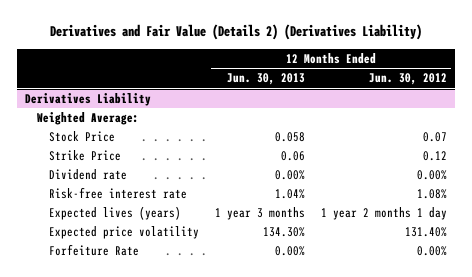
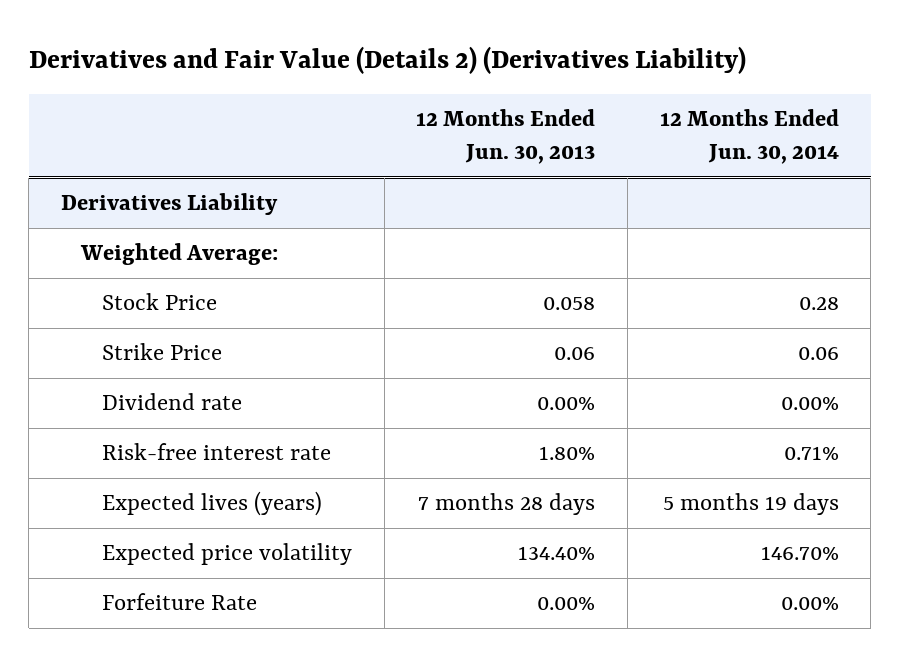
[369,73,448,86] Jun. 30, 2012 -> none
none -> [659,109,839,164] 12 Months Ended Jun. 30, 2014
[275,189,306,200] 1.04% -> [539,446,596,461] 1.80%
[215,207,306,221] 1 year 3 months -> [418,493,596,516] 7 months 28 days
[263,227,306,238] 134.30% -> [518,546,596,561] 134.40%

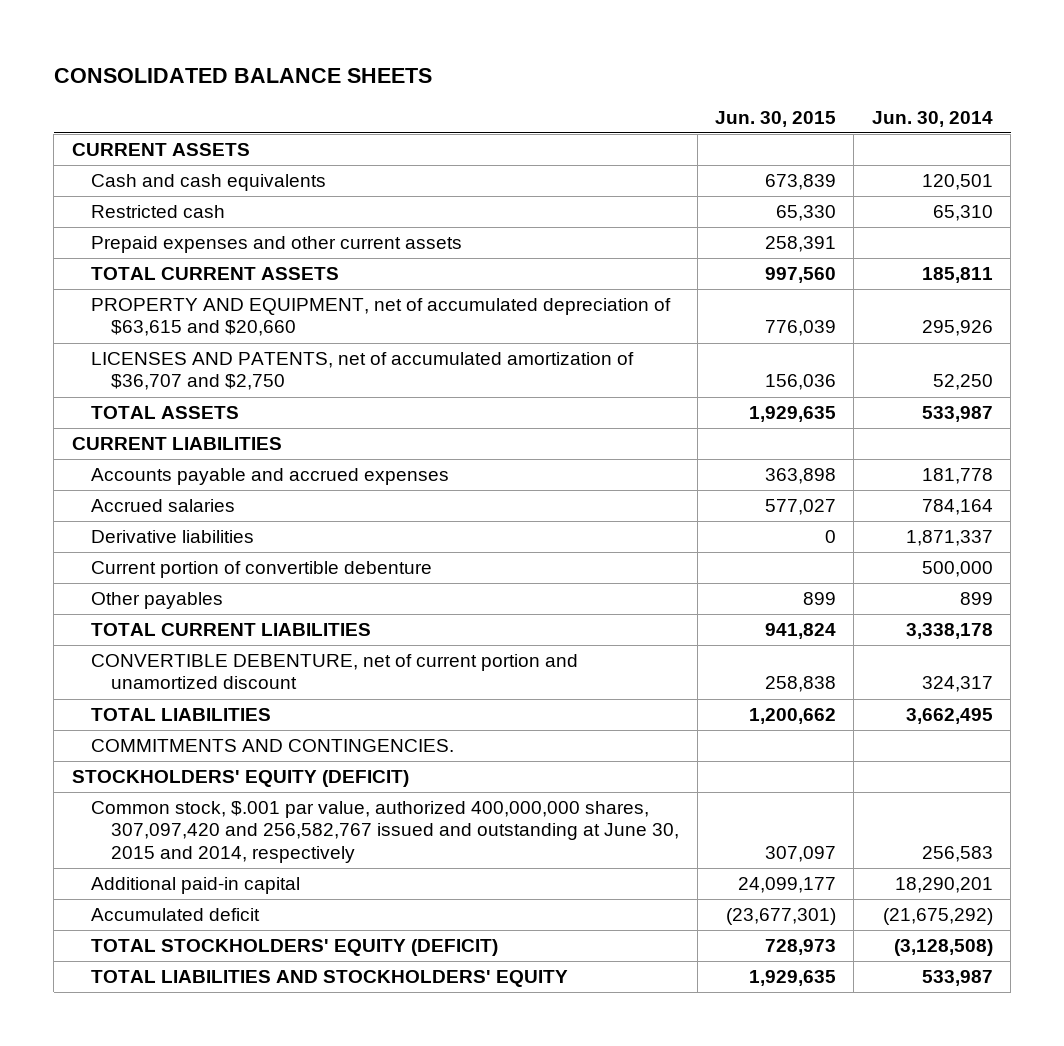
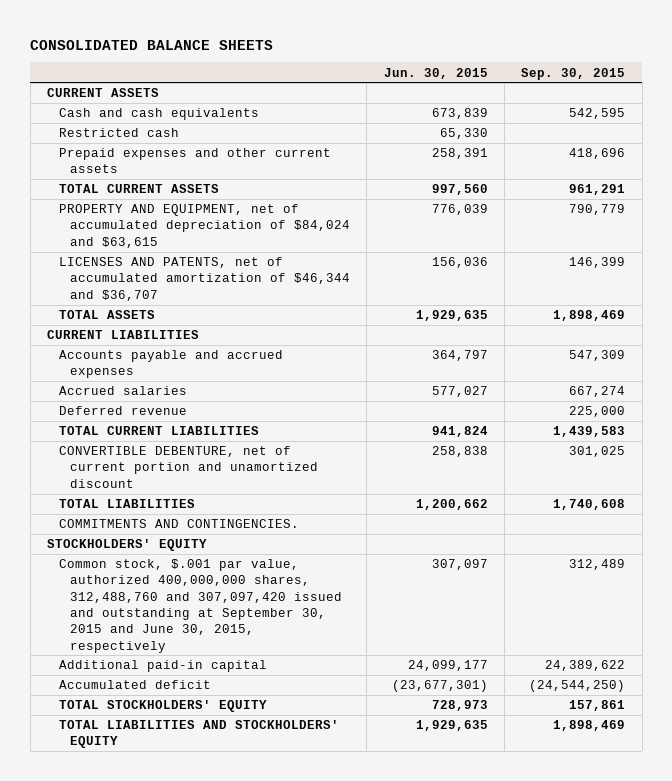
[871,110,993,127] Jun. 30, 2014 -> none
none -> [521,67,626,80] Sep. 30, 2015
[91,298,672,337] PROPERTY AND EQUIPMENT, net of accumulated depreciation of $63,615 and $20,660 -> [58,204,351,248] PROPERTY AND EQUIPMENT, net of accumulated depreciation of $84,024 and $63,615
[91,352,635,391] LICENSES AND PATENTS, net of accumulated amortization of $36,707 and $2,750 -> [58,257,351,301] LICENSES AND PATENTS, net of accumulated amortization of $46,344 and $36,707
[765,468,837,485] 363,898 -> [431,350,488,362] 364,797
[91,530,255,544] Derivative liabilities -> none
[91,561,433,579] Current portion of convertible debenture -> none
[91,592,224,610] Other payables -> none
none -> [58,406,187,416] Deferred revenue
[71,770,409,788] STOCKHOLDERS' EQUITY (DEFICIT) -> [47,539,208,552] STOCKHOLDERS' EQUITY
[91,801,680,863] Common stock, $.001 par value, authorized 400,000,000 shares, 307,097,420 and 256,582,767 issued and outstanding at June 30, 2015 and 2014, respectively -> [58,559,343,653] Common stock, $.001 par value, authorized 400,000,000 shares, 312,488,760 and 307,097,420 issued and outstanding at September 30, 2015 and June 30, 2015, respectively
[91,939,499,957] TOTAL STOCKHOLDERS' EQUITY (DEFICIT) -> [58,700,267,713] TOTAL STOCKHOLDERS' EQUITY

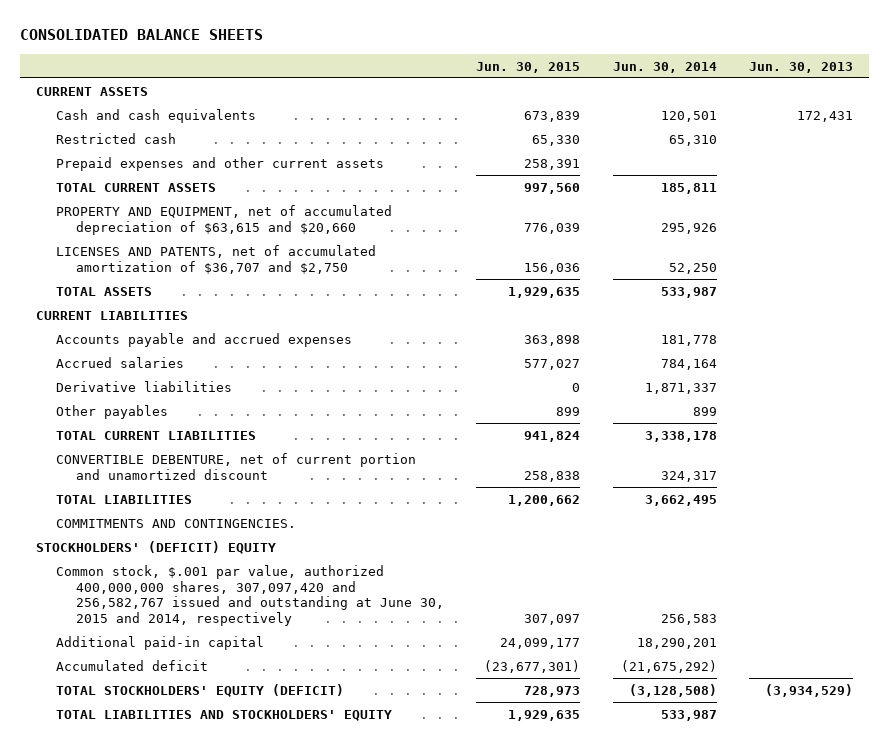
[521,67,626,80] Sep. 30, 2015 -> none
none -> [612,61,717,73] Jun. 30, 2014
none -> [748,61,853,73] Jun. 30, 2013
[58,204,351,248] PROPERTY AND EQUIPMENT, net of accumulated depreciation of $84,024 and $63,615 -> [56,204,393,235] PROPERTY AND EQUIPMENT, net of accumulated depreciation of $63,615 and $20,660
[58,257,351,301] LICENSES AND PATENTS, net of accumulated amortization of $46,344 and $36,707 -> [56,244,377,274] LICENSES AND PATENTS, net of accumulated amortization of $36,707 and $2,750
[431,350,488,362] 364,797 -> [524,334,581,346] 363,898
[58,406,187,416] Deferred revenue -> none
none -> [56,380,233,392] Derivative liabilities
none -> [56,404,169,419] Other payables
[47,539,208,552] STOCKHOLDERS' EQUITY -> [36,540,277,554] STOCKHOLDERS' (DEFICIT) EQUITY
[58,559,343,653] Common stock, $.001 par value, authorized 400,000,000 shares, 312,488,760 and 307,097,420 issued and outstanding at September 30, 2015 and June 30, 2015, respectively -> [56,564,445,626] Common stock, $.001 par value, authorized 400,000,000 shares, 307,097,420 and 256,582,767 issued and outstanding at June 30, 2015 and 2014, respectively
[58,700,267,713] TOTAL STOCKHOLDERS' EQUITY -> [56,683,345,697] TOTAL STOCKHOLDERS' EQUITY (DEFICIT)

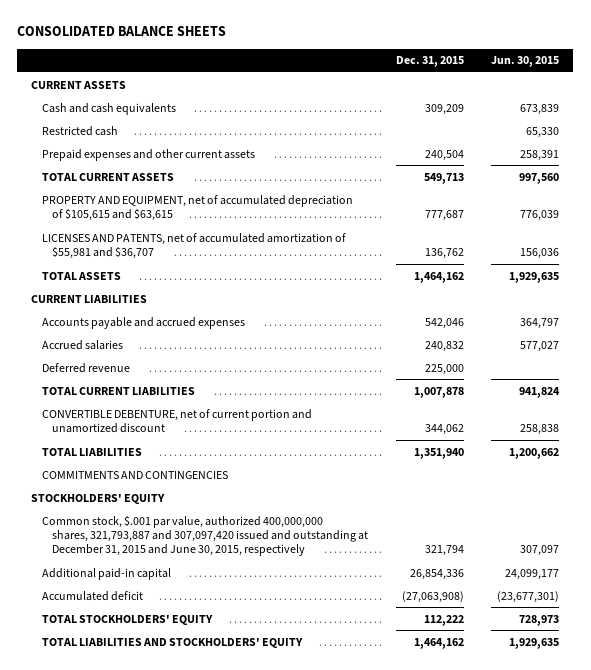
[612,61,717,73] Jun. 30, 2014 -> none
[748,61,853,73] Jun. 30, 2013 -> none
none -> [395,56,464,68] Dec. 31, 2015
[56,204,393,235] PROPERTY AND EQUIPMENT, net of accumulated depreciation of $63,615 and $20,660 -> [41,194,353,222] PROPERTY AND EQUIPMENT, net of accumulated depreciation of $105,615 and $63,615
[56,244,377,274] LICENSES AND PATENTS, net of accumulated amortization of $36,707 and $2,750 -> [41,232,346,260] LICENSES AND PATENTS, net of accumulated amortization of $55,981 and $36,707
[524,334,581,346] 363,898 -> [520,317,560,329] 364,797
[56,380,233,392] Derivative liabilities -> none
[56,404,169,419] Other payables -> none
none -> [41,362,130,373] Deferred revenue
[56,518,297,528] COMMITMENTS AND CONTINGENCIES. -> [41,470,228,479] COMMITMENTS AND CONTINGENCIES
[36,540,277,554] STOCKHOLDERS' (DEFICIT) EQUITY -> [31,493,166,504] STOCKHOLDERS' EQUITY
[56,564,445,626] Common stock, $.001 par value, authorized 400,000,000 shares, 307,097,420 and 256,582,767 issued and outstanding at June 30, 2015 and 2014, respectively -> [41,515,368,557] Common stock, $.001 par value, authorized 400,000,000 shares, 321,793,887 and 307,097,420 issued and outstanding at December 31, 2015 and June 30, 2015, respectively
[56,683,345,697] TOTAL STOCKHOLDERS' EQUITY (DEFICIT) -> [41,614,213,625] TOTAL STOCKHOLDERS' EQUITY

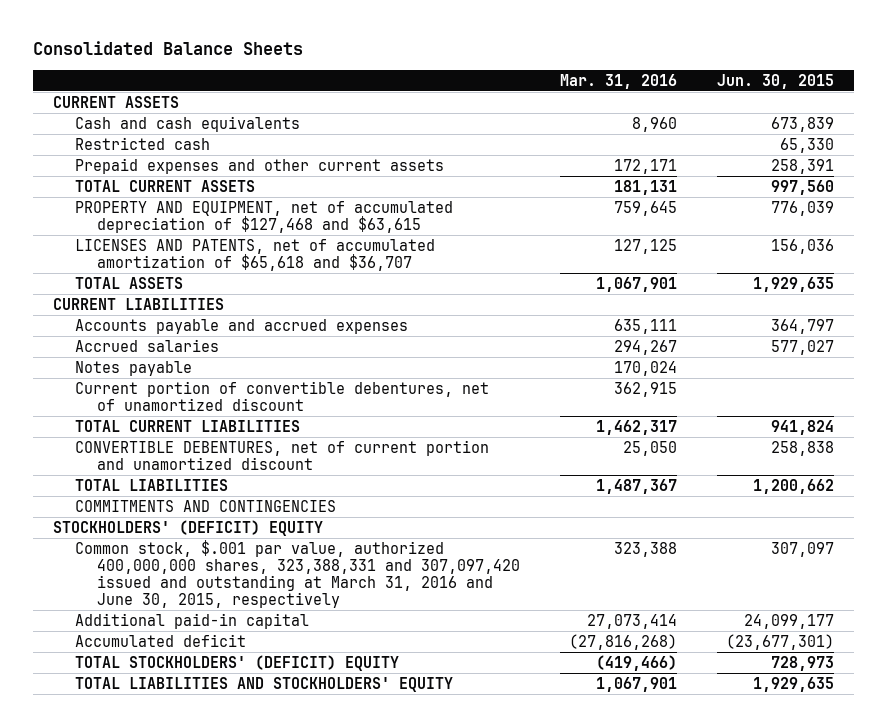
[17,26,227,37] CONSOLIDATED BALANCE SHEETS -> [32,41,303,56] Consolidated Balance Sheets
[395,56,464,68] Dec. 31, 2015 -> none
none -> [560,73,678,89] Mar. 31, 2016
[41,194,353,222] PROPERTY AND EQUIPMENT, net of accumulated depreciation of $105,615 and $63,615 -> [75,200,454,233] PROPERTY AND EQUIPMENT, net of accumulated depreciation of $127,468 and $63,615
[41,232,346,260] LICENSES AND PATENTS, net of accumulated amortization of $55,981 and $36,707 -> [75,238,436,271] LICENSES AND PATENTS, net of accumulated amortization of $65,618 and $36,707
[41,362,130,373] Deferred revenue -> none
none -> [75,360,193,376] Notes payable
none -> [75,380,490,411] Current portion of convertible debentures, net of unamortized discount
[41,408,312,434] CONVERTIBLE DEBENTURE, net of current portion and unamortized discount -> [75,439,490,470] CONVERTIBLE DEBENTURES, net of current portion and unamortized discount
[31,493,166,504] STOCKHOLDERS' EQUITY -> [53,519,324,536] STOCKHOLDERS' (DEFICIT) EQUITY
[41,515,368,557] Common stock, $.001 par value, authorized 400,000,000 shares, 321,793,887 and 307,097,420 issued and outstanding at December 31, 2015 and June 30, 2015, respectively -> [75,539,521,608] Common stock, $.001 par value, authorized 400,000,000 shares, 323,388,331 and 307,097,420 issued and outstanding at March 31, 2016 and June 30, 2015, respectively
[41,614,213,625] TOTAL STOCKHOLDERS' EQUITY -> [75,654,400,671] TOTAL STOCKHOLDERS' (DEFICIT) EQUITY

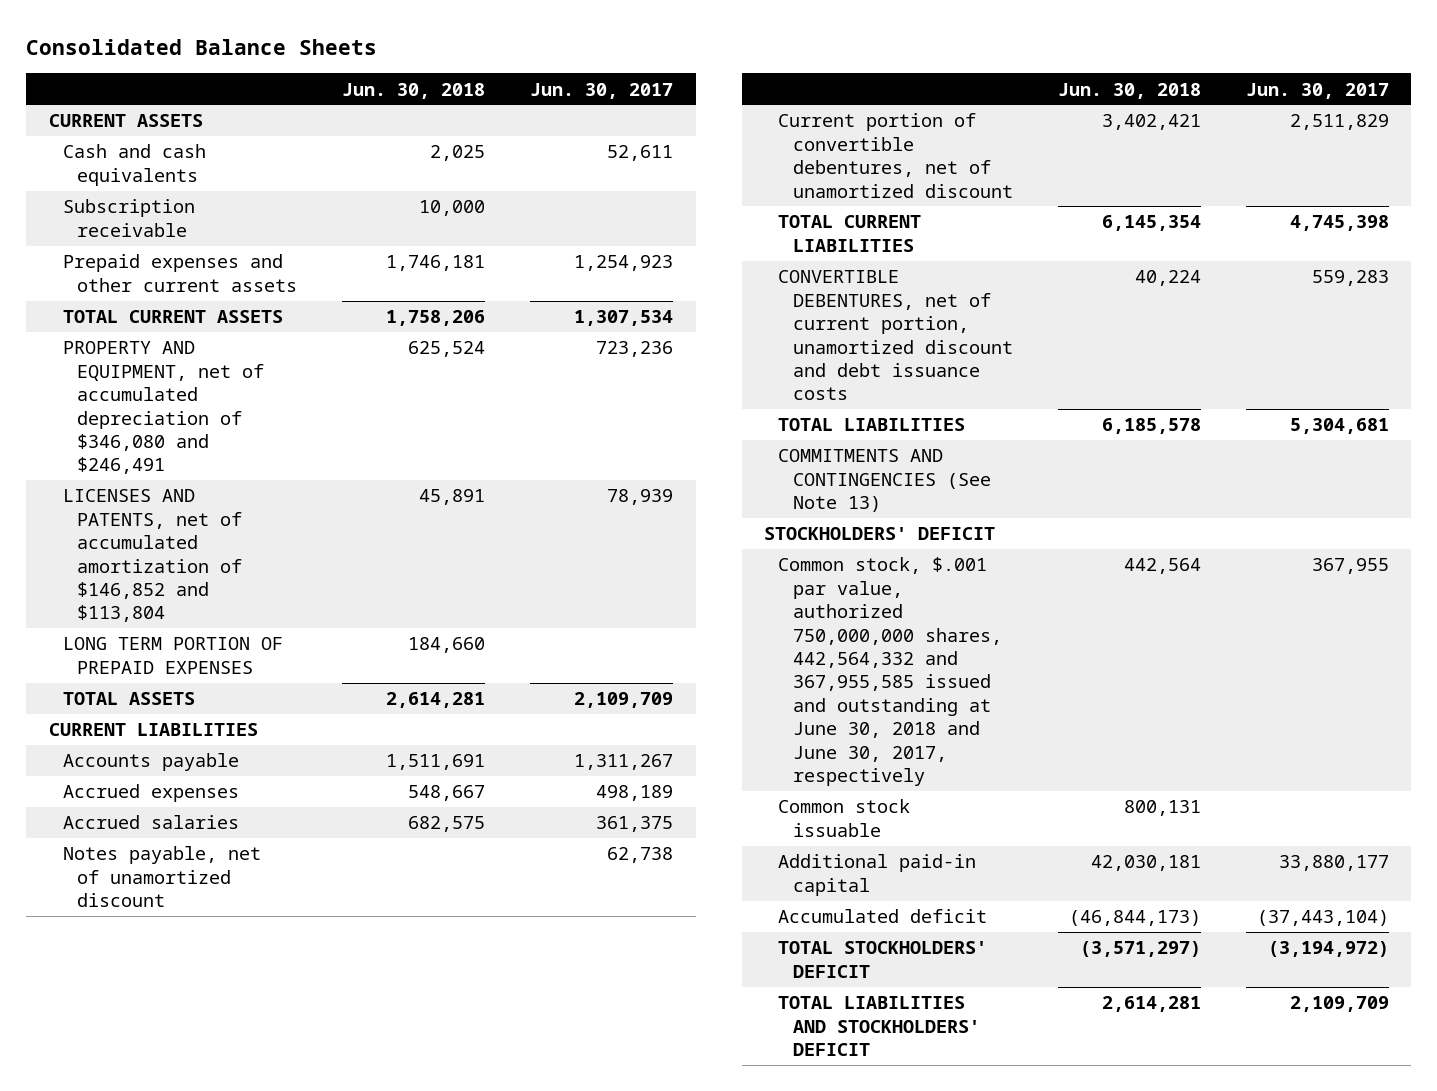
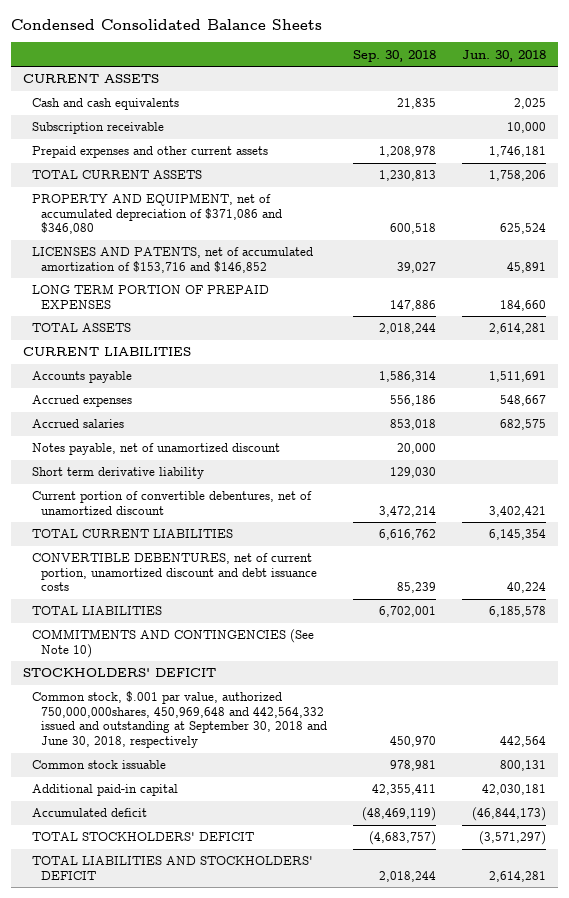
[26,38,378,55] Consolidated Balance Sheets -> [10,18,322,30] Condensed Consolidated Balance Sheets
[530,82,674,99] Jun. 30, 2017 -> none
none -> [352,49,436,62] Sep. 30, 2018
[63,341,265,475] PROPERTY AND EQUIPMENT, net of accumulated depreciation of $346,080 and $246,491 -> [32,193,283,235] PROPERTY AND EQUIPMENT, net of accumulated depreciation of $371,086 and $346,080
[63,489,243,623] LICENSES AND PATENTS, net of accumulated amortization of $146,852 and $113,804 -> [32,247,314,273] LICENSES AND PATENTS, net of accumulated amortization of $153,716 and $146,852
none -> [32,467,205,480] Short term derivative liability
[778,449,991,513] COMMITMENTS AND CONTINGENCIES (See Note 13) -> [32,629,315,658] COMMITMENTS AND CONTINGENCIES (See Note 10)
[778,557,1002,787] Common stock, $.001 par value, authorized 750,000,000 shares, 442,564,332 and 367,955,585 issued and outstanding at June 30, 2018 and June 30, 2017, respectively -> [32,691,328,748] Common stock, $.001 par value, authorized 750,000,000shares, 450,969,648 and 442,564,332 issued and outstanding at September 30, 2018 and June 30, 2018, respectively

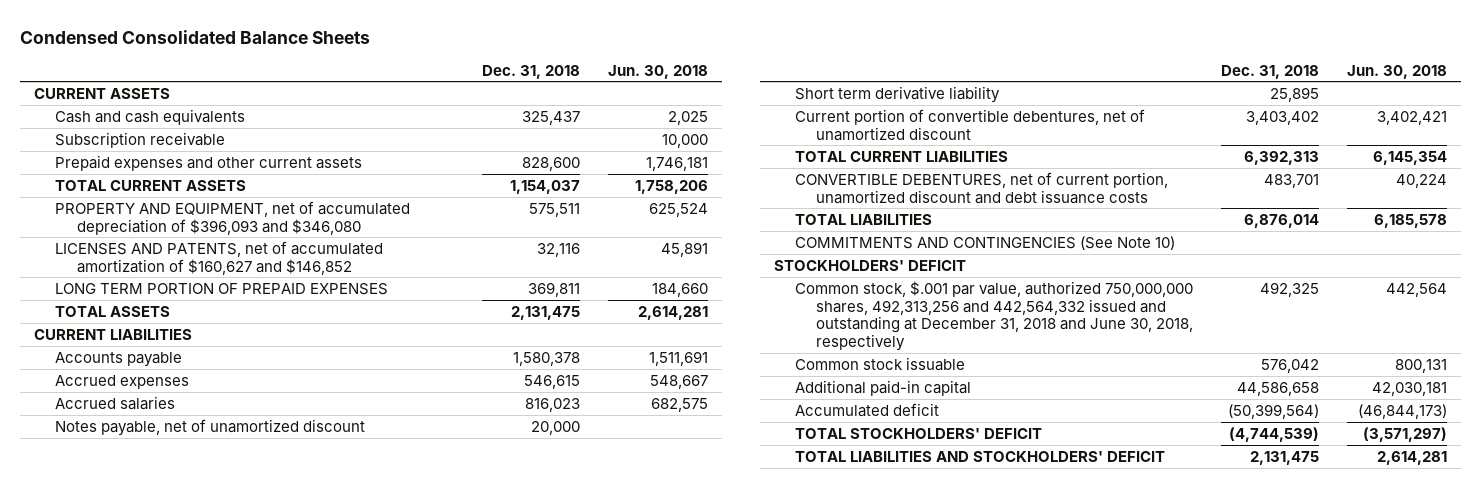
[352,49,436,62] Sep. 30, 2018 -> none
none -> [481,64,580,79] Dec. 31, 2018
[32,193,283,235] PROPERTY AND EQUIPMENT, net of accumulated depreciation of $371,086 and $346,080 -> [55,200,411,235] PROPERTY AND EQUIPMENT, net of accumulated depreciation of $396,093 and $346,080
[32,247,314,273] LICENSES AND PATENTS, net of accumulated amortization of $153,716 and $146,852 -> [55,240,384,275] LICENSES AND PATENTS, net of accumulated amortization of $160,627 and $146,852
[32,691,328,748] Common stock, $.001 par value, authorized 750,000,000shares, 450,969,648 and 442,564,332 issued and outstanding at September 30, 2018 and June 30, 2018, respectively -> [794,280,1194,352] Common stock, $.001 par value, authorized 750,000,000 shares, 492,313,256 and 442,564,332 issued and outstanding at December 31, 2018 and June 30, 2018, respectively

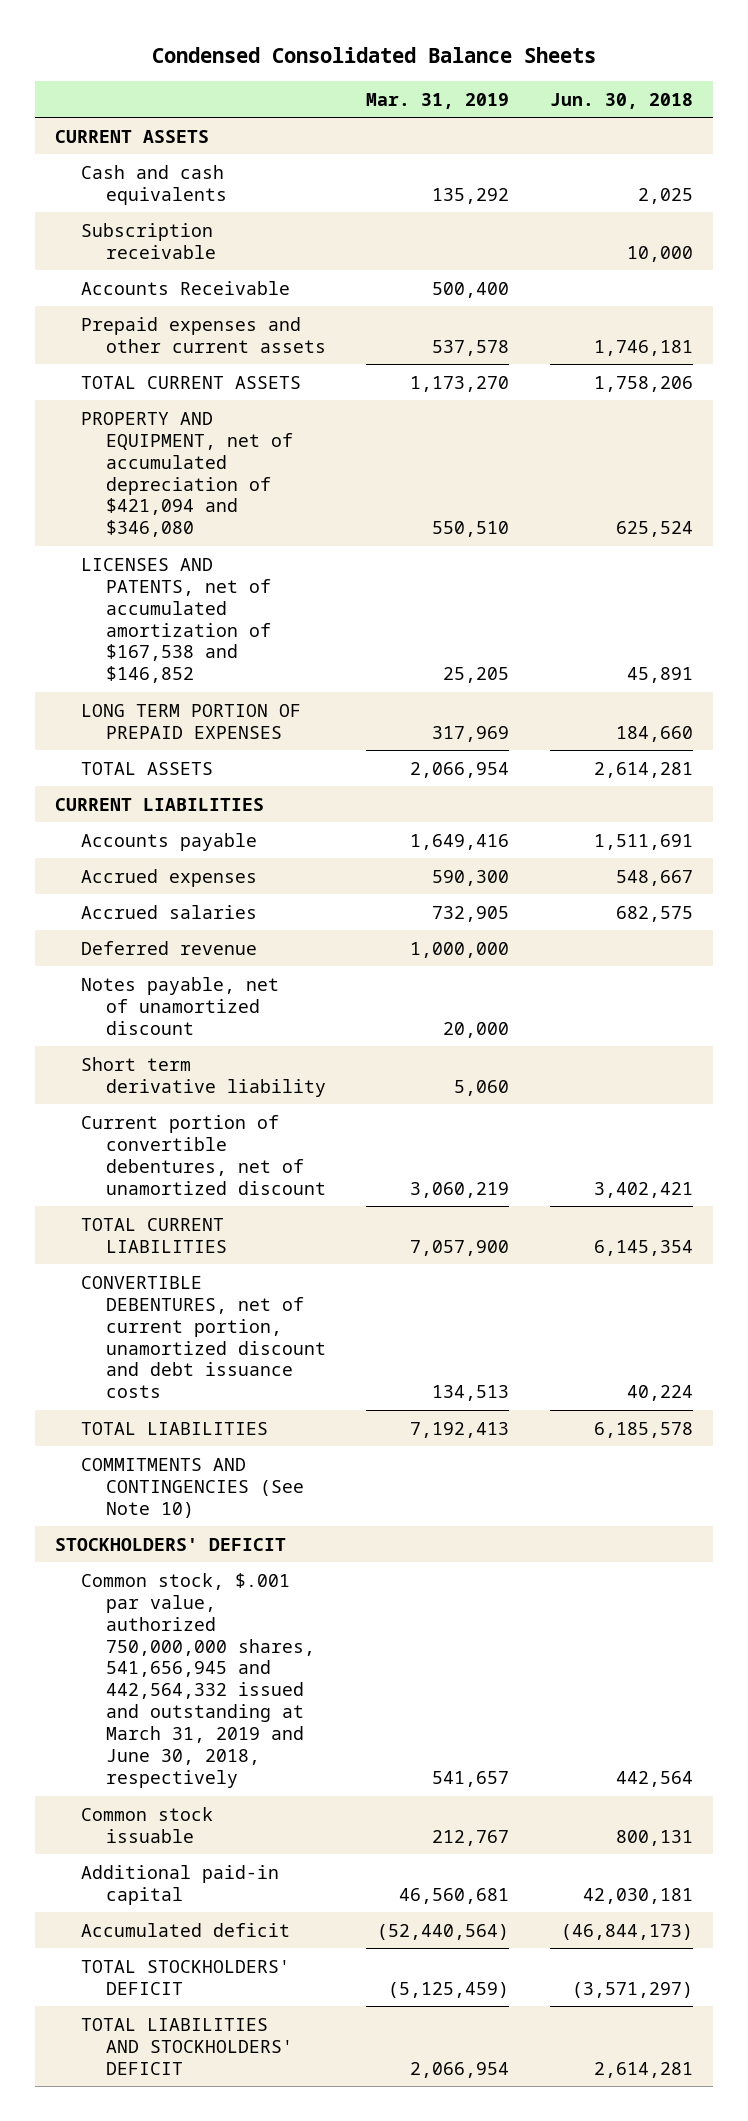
[481,64,580,79] Dec. 31, 2018 -> none
none -> [366,92,510,109] Mar. 31, 2019
none -> [80,280,290,295] Accounts Receivable
[55,200,411,235] PROPERTY AND EQUIPMENT, net of accumulated depreciation of $396,093 and $346,080 -> [80,411,293,538] PROPERTY AND EQUIPMENT, net of accumulated depreciation of $421,094 and $346,080
[55,240,384,275] LICENSES AND PATENTS, net of accumulated amortization of $160,627 and $146,852 -> [80,557,271,684] LICENSES AND PATENTS, net of accumulated amortization of $167,538 and $146,852
none -> [80,940,257,955] Deferred revenue
[794,280,1194,352] Common stock, $.001 par value, authorized 750,000,000 shares, 492,313,256 and 442,564,332 issued and outstanding at December 31, 2018 and June 30, 2018, respectively -> [80,1572,315,1789] Common stock, $.001 par value, authorized 750,000,000 shares, 541,656,945 and 442,564,332 issued and outstanding at March 31, 2019 and June 30, 2018, respectively

